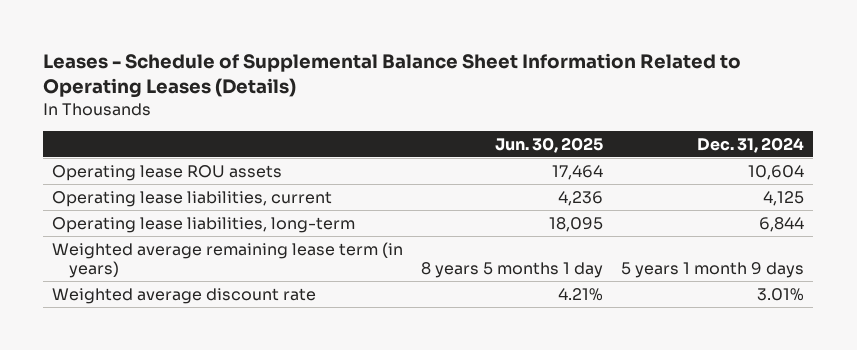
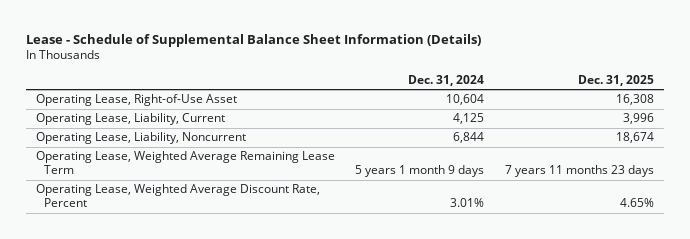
[43,53,742,99] Leases - Schedule of Supplemental Balance Sheet Information Related to Operating Leases (Details) -> [26,33,482,47] Lease - Schedule of Supplemental Balance Sheet Information (Details)
[495,136,604,153] Jun. 30, 2025 -> none
none -> [577,75,654,87] Dec. 31, 2025
[52,164,283,181] Operating lease ROU assets -> [36,94,238,107] Operating Lease, Right-of-Use Asset
[52,190,333,207] Operating lease liabilities, current -> [36,113,226,126] Operating Lease, Liability, Current
[52,216,356,233] Operating lease liabilities, long-term -> [36,132,247,145] Operating Lease, Liability, Noncurrent
[52,241,404,279] Weighted average remaining lease term (in years) -> [36,151,336,175] Operating Lease, Weighted Average Remaining Lease Term
[52,287,317,304] Weighted average discount rate -> [36,184,321,208] Operating Lease, Weighted Average Discount Rate, Percent

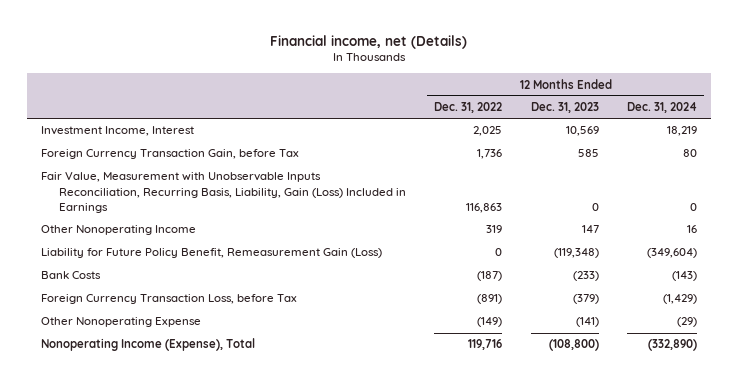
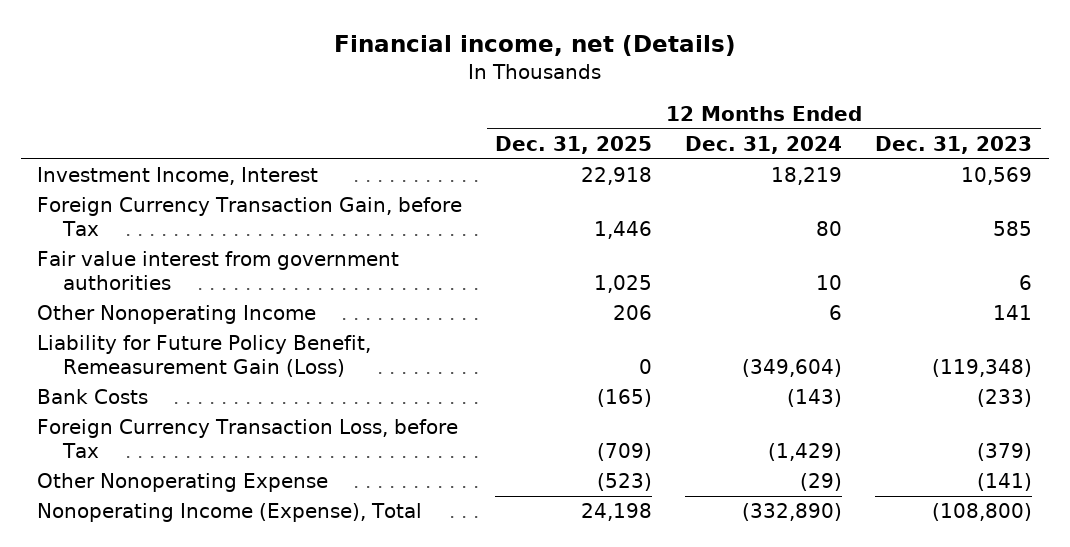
[434,102,503,114] Dec. 31, 2022 -> none
none -> [495,135,653,154] Dec. 31, 2025
[41,172,407,213] Fair Value, Measurement with Unobservable Inputs Reconciliation, Recurring Basis, Liability, Gain (Loss) Included in Earnings -> none
none -> [37,251,400,291] Fair value interest from government authorities
[581,225,599,234] 147 -> [993,305,1033,321] 141
[687,225,698,234] 16 -> [829,305,843,321] 6

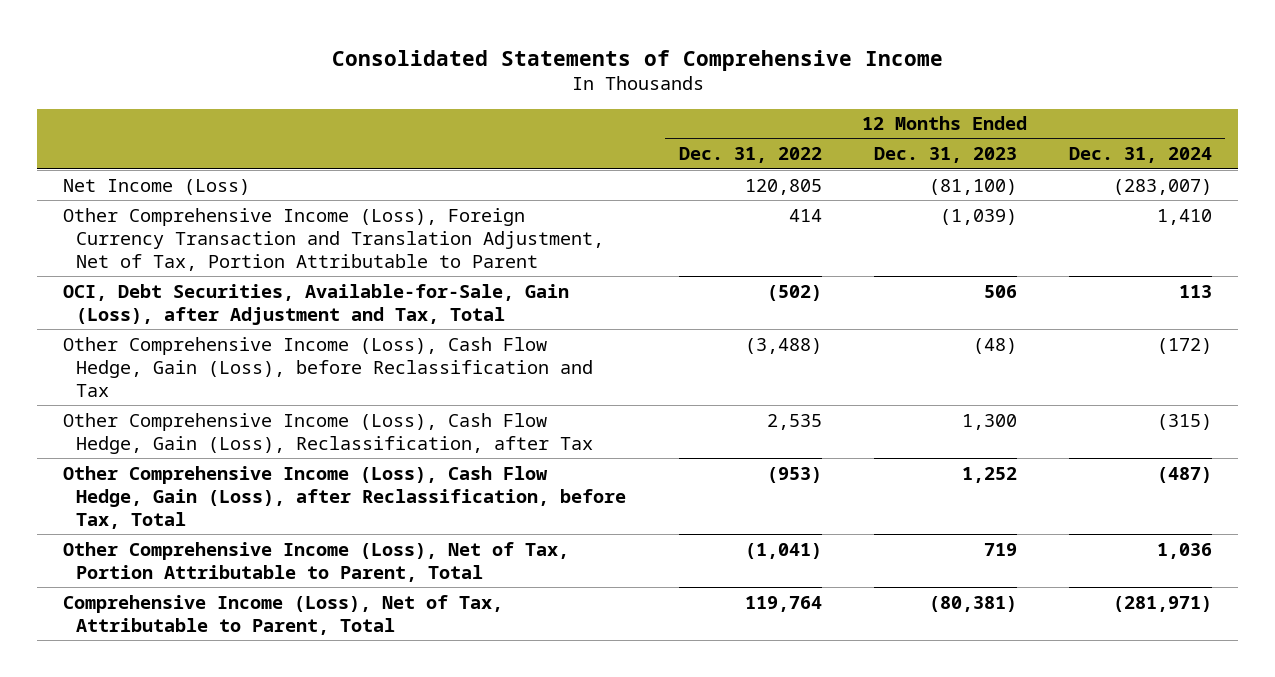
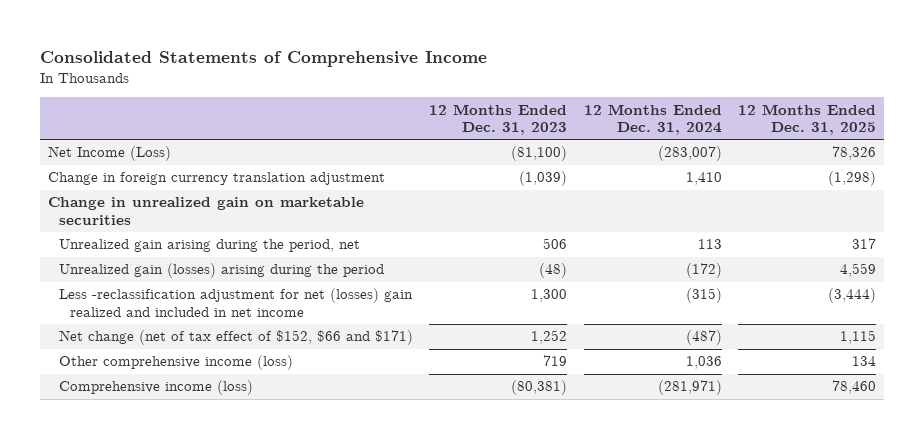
[678,147,822,164] Dec. 31, 2022 -> none
none -> [738,103,877,135] 12 Months Ended Dec. 31, 2025
[63,207,605,272] Other Comprehensive Income (Loss), Foreign Currency Transaction and Translation Adjustment, Net of Tax, Portion Attributable to Parent -> [48,172,386,186] Change in foreign currency translation adjustment
none -> [48,197,365,225] Change in unrealized gain on marketable securities
[63,283,570,325] OCI, Debt Securities, Available-for-Sale, Gain (Loss), after Adjustment and Tax, Total -> [58,239,360,253] Unrealized gain arising during the period, net
[63,336,594,398] Other Comprehensive Income (Loss), Cash Flow Hedge, Gain (Loss), before Reclassification and Tax -> [58,263,384,279] Unrealized gain (losses) arising during the period
[63,412,594,454] Other Comprehensive Income (Loss), Cash Flow Hedge, Gain (Loss), Reclassification, after Tax -> [58,288,413,317] Less -reclassification adjustment for net (losses) gain realized and included in net income
[63,465,627,530] Other Comprehensive Income (Loss), Cash Flow Hedge, Gain (Loss), after Reclassification, before Tax, Total -> [58,330,413,346] Net change (net of tax effect of $152, $66 and $171)
[63,541,570,582] Other Comprehensive Income (Loss), Net of Tax, Portion Attributable to Parent, Total -> [58,355,293,371] Other comprehensive income (loss)
[63,594,504,635] Comprehensive Income (Loss), Net of Tax, Attributable to Parent, Total -> [58,380,253,396] Comprehensive income (loss)

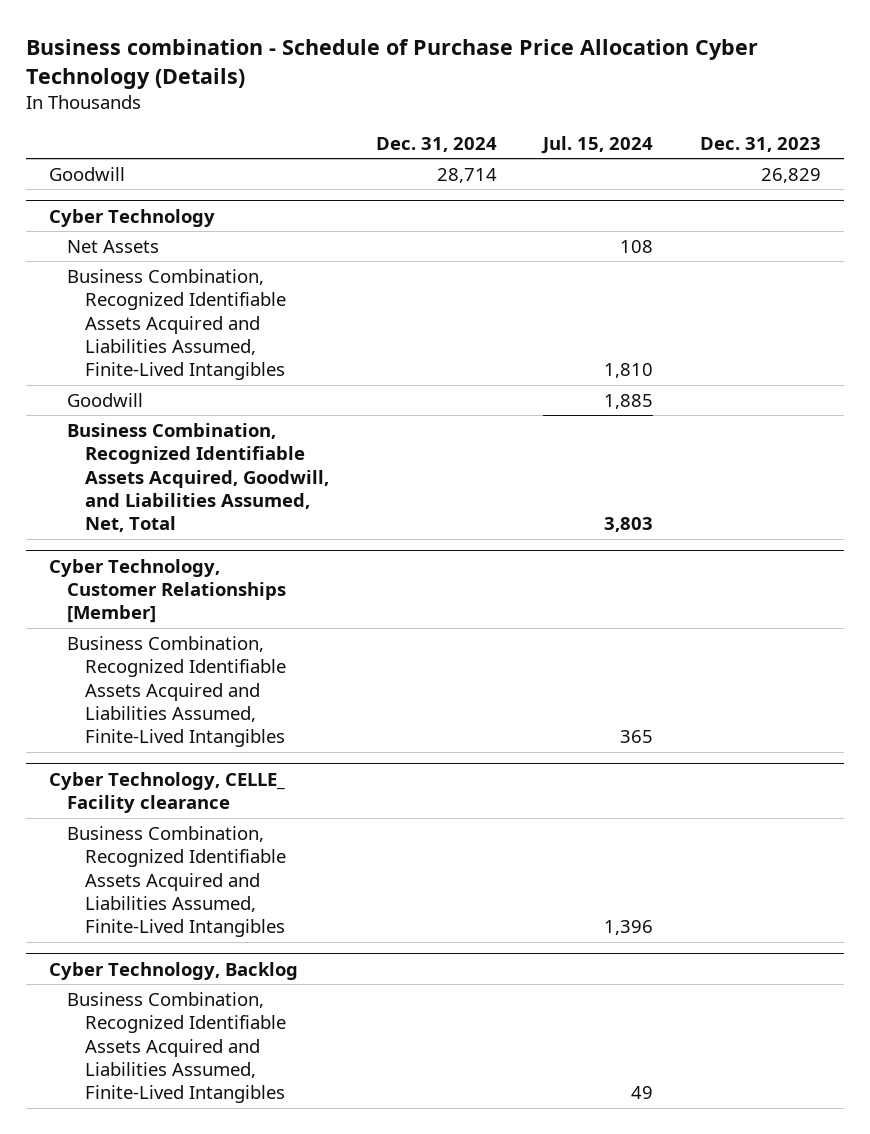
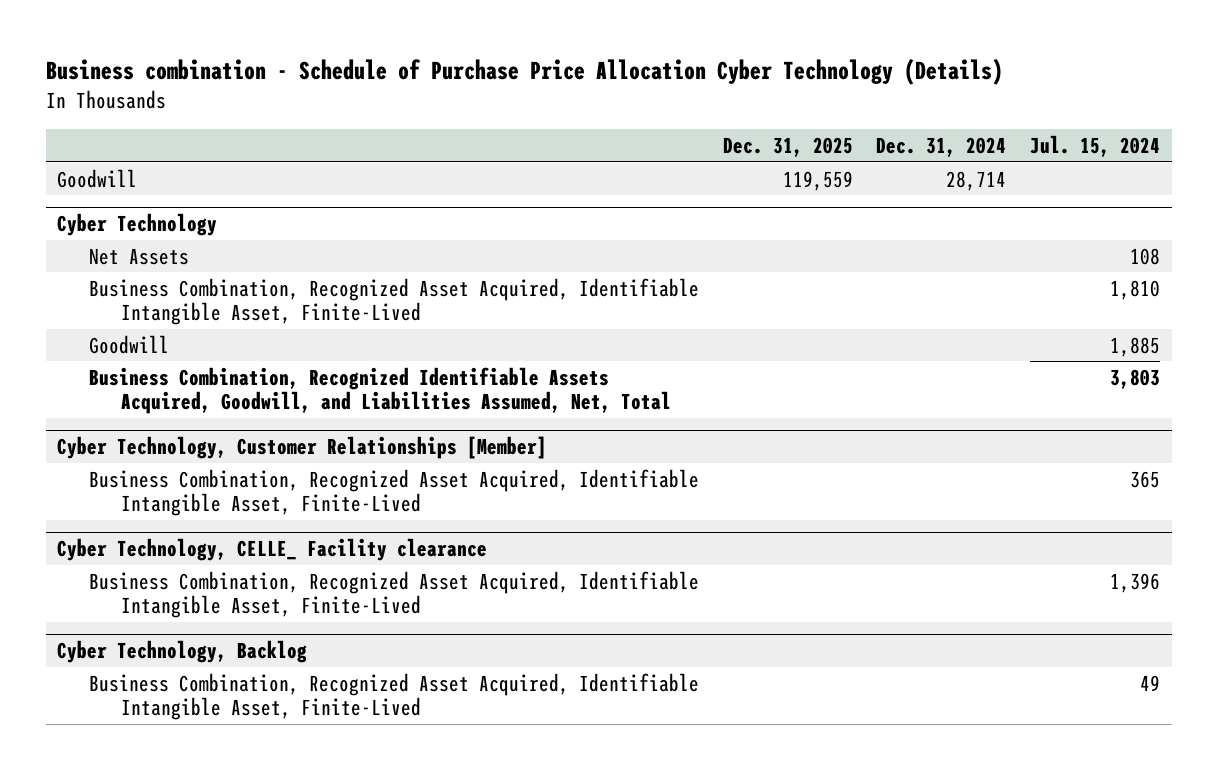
[699,136,821,152] Dec. 31, 2023 -> none
none -> [722,136,853,157] Dec. 31, 2025
[67,268,287,381] Business Combination, Recognized Identifiable Assets Acquired and Liabilities Assumed, Finite-Lived Intangibles -> [89,277,700,326] Business Combination, Recognized Asset Acquired, Identifiable Intangible Asset, Finite-Lived
[67,635,287,748] Business Combination, Recognized Identifiable Assets Acquired and Liabilities Assumed, Finite-Lived Intangibles -> [89,468,700,517] Business Combination, Recognized Asset Acquired, Identifiable Intangible Asset, Finite-Lived
[67,825,287,938] Business Combination, Recognized Identifiable Assets Acquired and Liabilities Assumed, Finite-Lived Intangibles -> [89,570,700,619] Business Combination, Recognized Asset Acquired, Identifiable Intangible Asset, Finite-Lived
[67,991,287,1104] Business Combination, Recognized Identifiable Assets Acquired and Liabilities Assumed, Finite-Lived Intangibles -> [89,672,700,721] Business Combination, Recognized Asset Acquired, Identifiable Intangible Asset, Finite-Lived

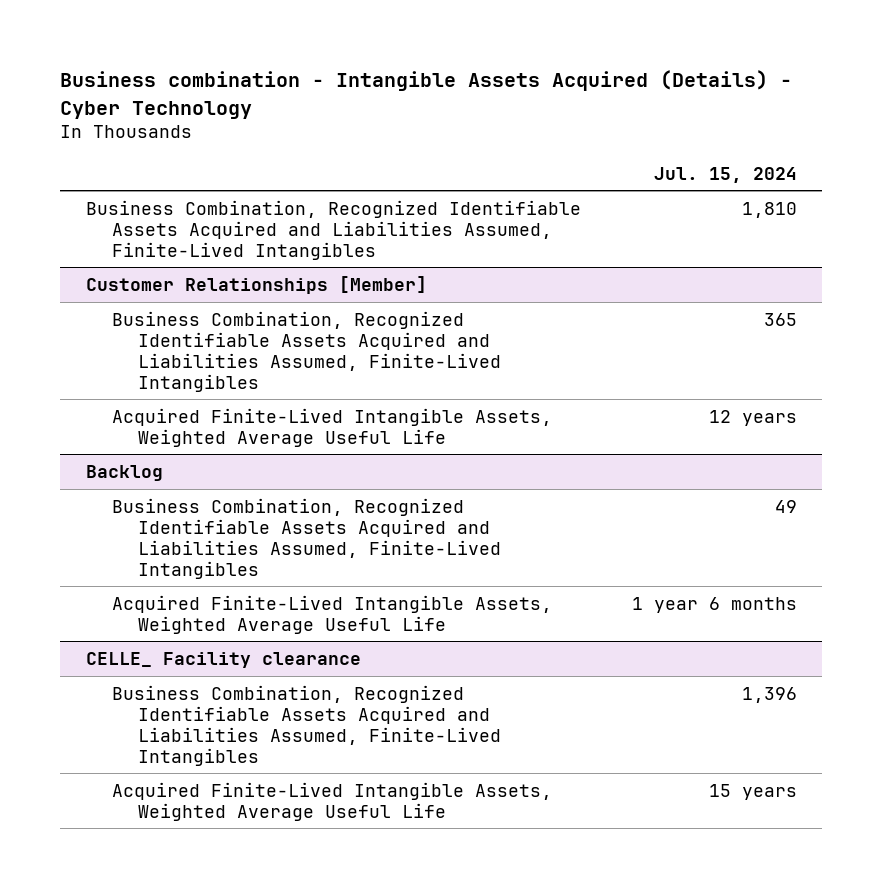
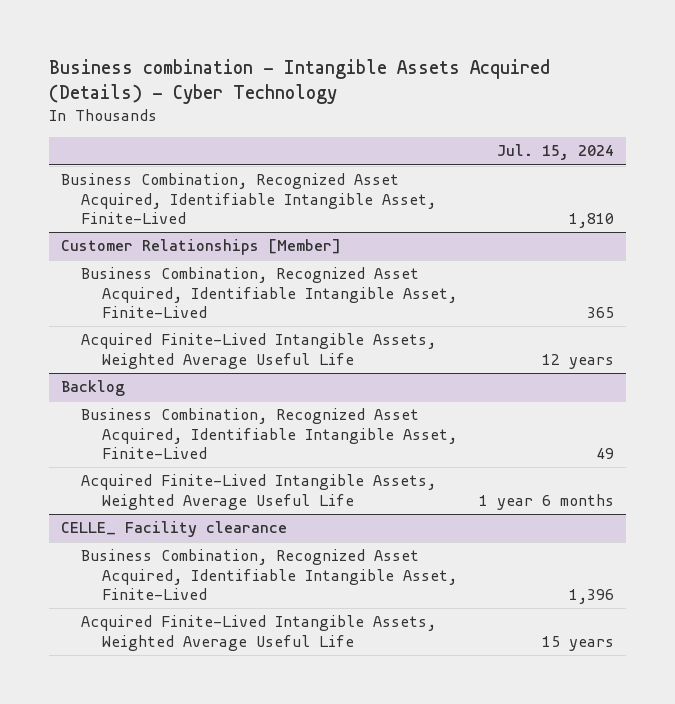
[85,199,581,260] Business Combination, Recognized Identifiable Assets Acquired and Liabilities Assumed, Finite-Lived Intangibles -> [60,173,437,224] Business Combination, Recognized Asset Acquired, Identifiable Intangible Asset, Finite-Lived
[112,310,502,392] Business Combination, Recognized Identifiable Assets Acquired and Liabilities Assumed, Finite-Lived Intangibles -> [81,267,457,318] Business Combination, Recognized Asset Acquired, Identifiable Intangible Asset, Finite-Lived
[112,497,502,579] Business Combination, Recognized Identifiable Assets Acquired and Liabilities Assumed, Finite-Lived Intangibles -> [81,408,457,459] Business Combination, Recognized Asset Acquired, Identifiable Intangible Asset, Finite-Lived
[112,684,502,766] Business Combination, Recognized Identifiable Assets Acquired and Liabilities Assumed, Finite-Lived Intangibles -> [81,549,457,600] Business Combination, Recognized Asset Acquired, Identifiable Intangible Asset, Finite-Lived

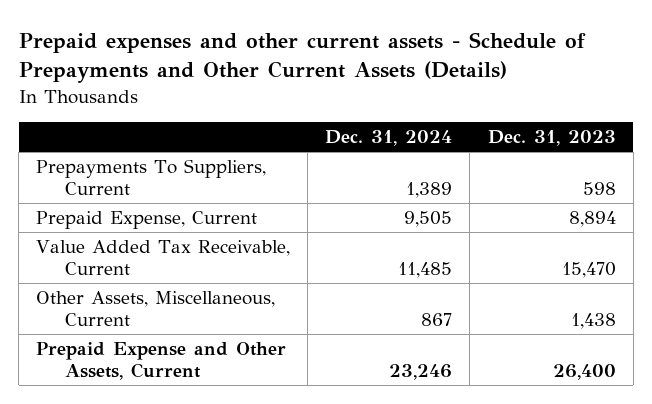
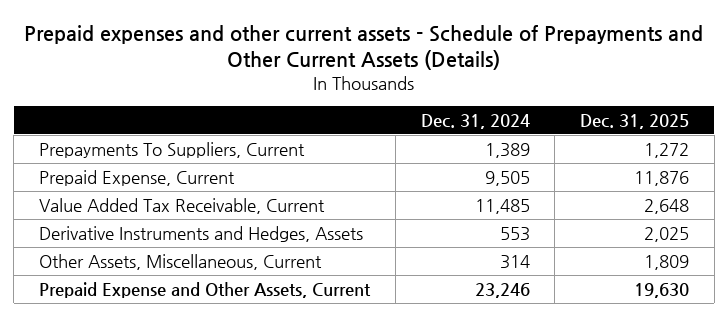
[487,129,616,146] Dec. 31, 2023 -> none
none -> [580,113,690,129] Dec. 31, 2025
none -> [39,225,364,242] Derivative Instruments and Hedges, Assets
[421,313,453,327] 867 -> [499,254,530,269] 314

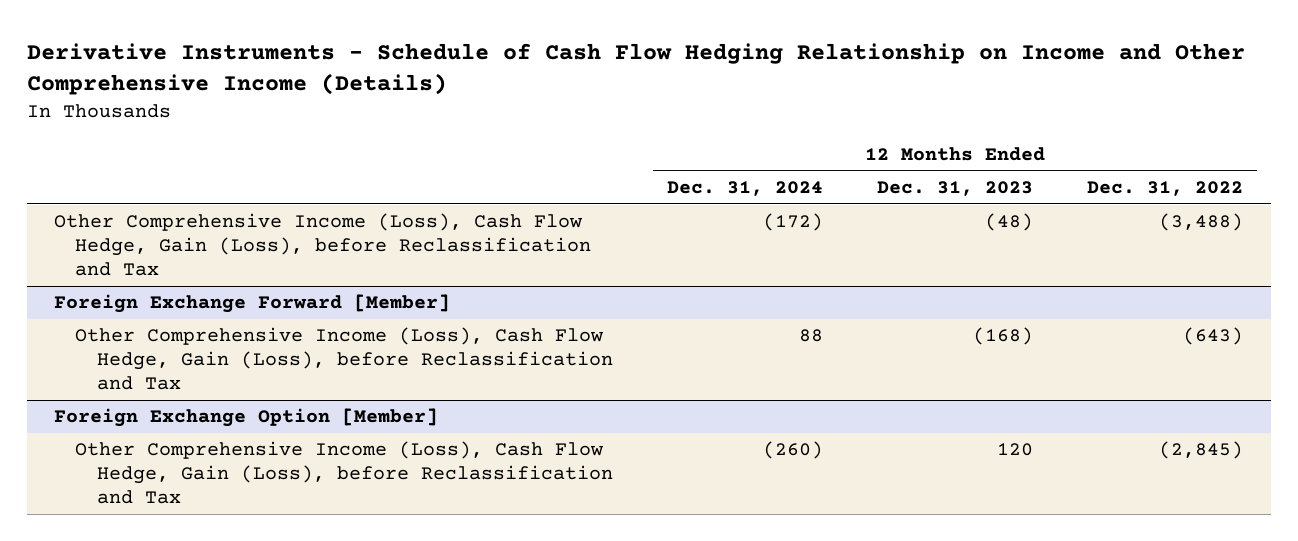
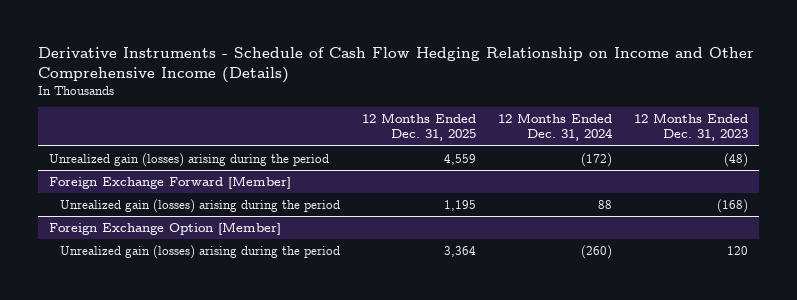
[1087,181,1244,197] Dec. 31, 2022 -> none
none -> [361,113,476,142] 12 Months Ended Dec. 31, 2025
[54,213,592,277] Other Comprehensive Income (Loss), Cash Flow Hedge, Gain (Loss), before Reclassification and Tax -> [49,153,330,168] Unrealized gain (losses) arising during the period
[75,327,613,391] Other Comprehensive Income (Loss), Cash Flow Hedge, Gain (Loss), before Reclassification and Tax -> [59,199,340,214] Unrealized gain (losses) arising during the period
[75,441,613,505] Other Comprehensive Income (Loss), Cash Flow Hedge, Gain (Loss), before Reclassification and Tax -> [59,245,340,260] Unrealized gain (losses) arising during the period

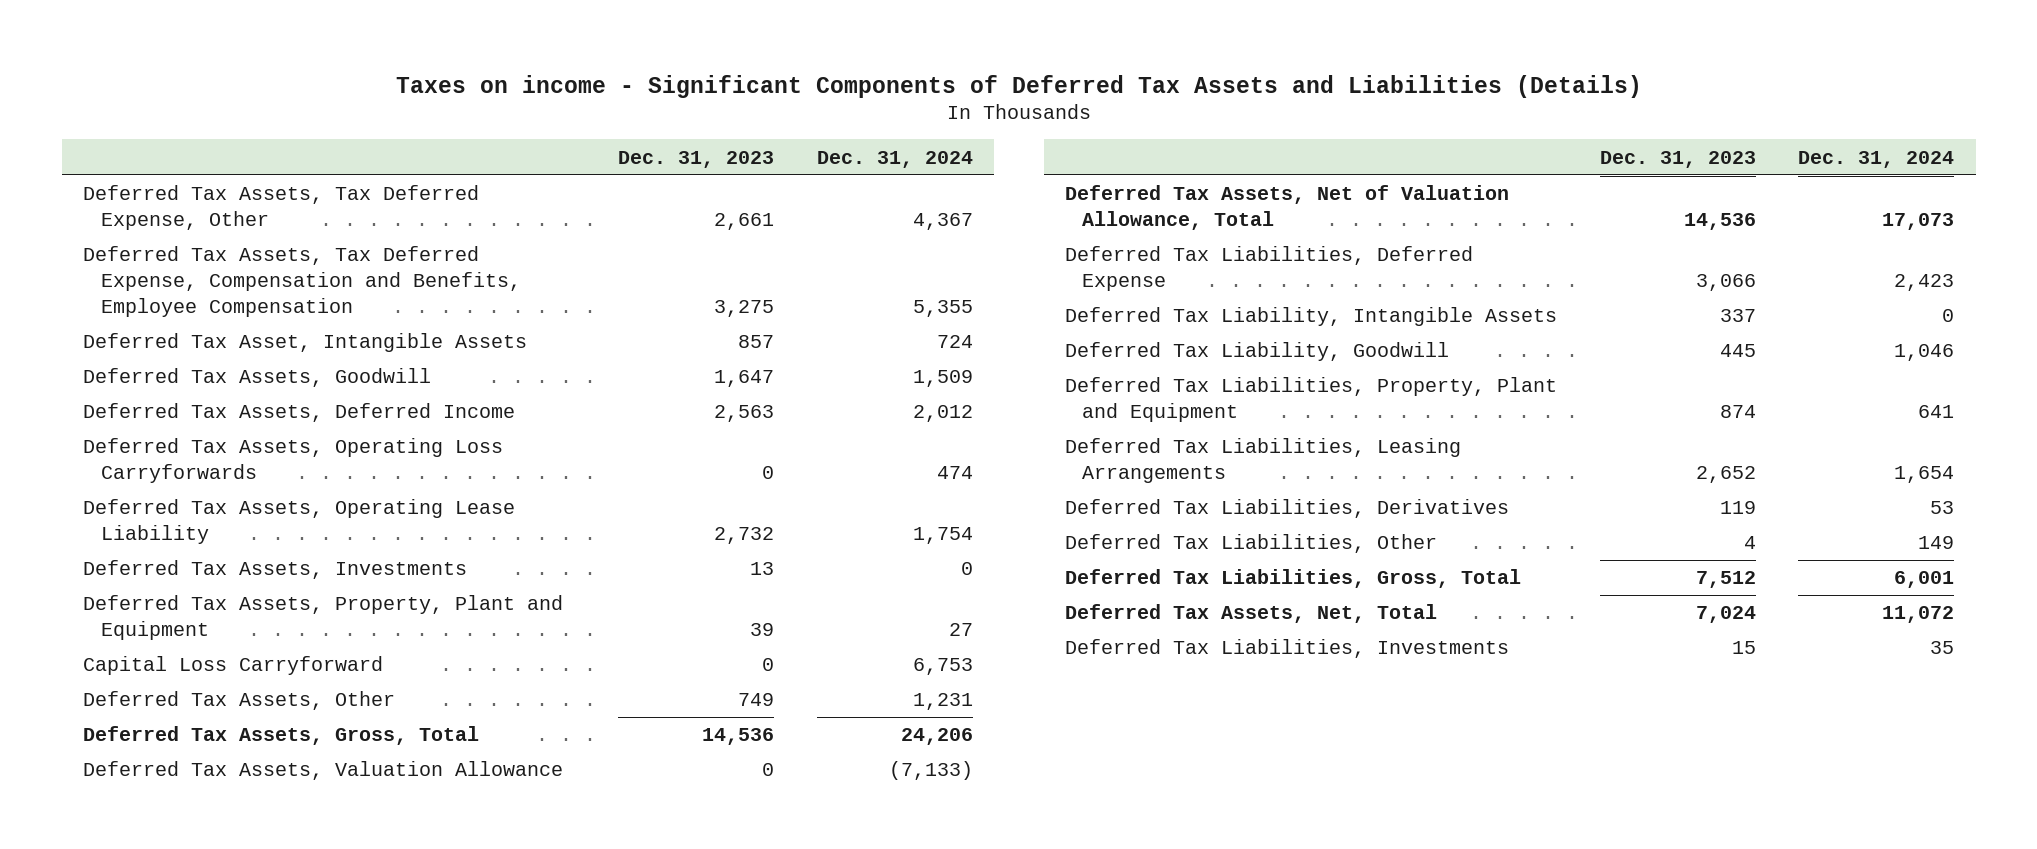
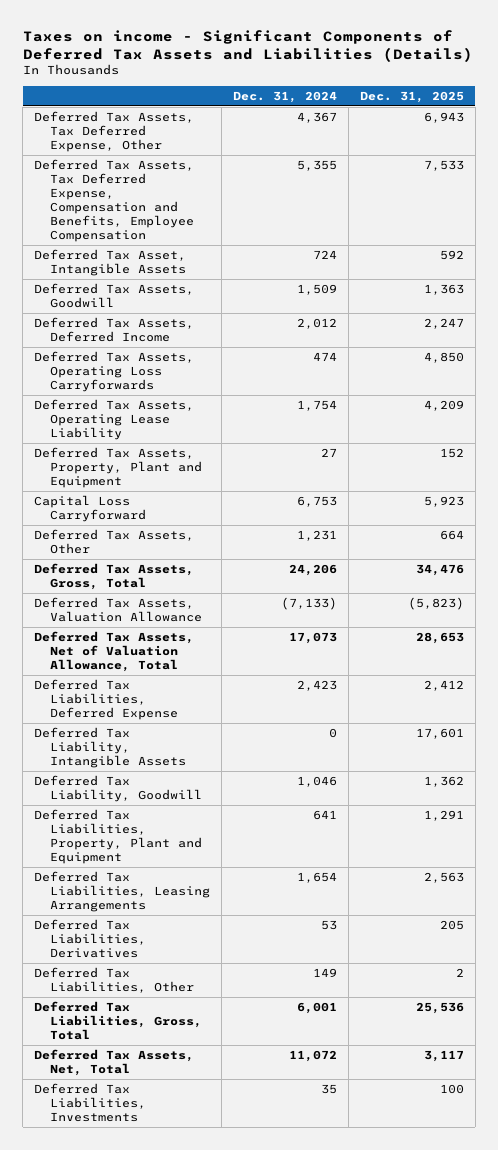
[617,150,774,168] Dec. 31, 2023 -> none
none -> [359,90,464,103] Dec. 31, 2025
[83,560,468,580] Deferred Tax Assets, Investments -> none

